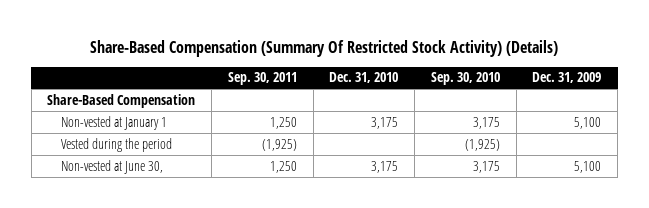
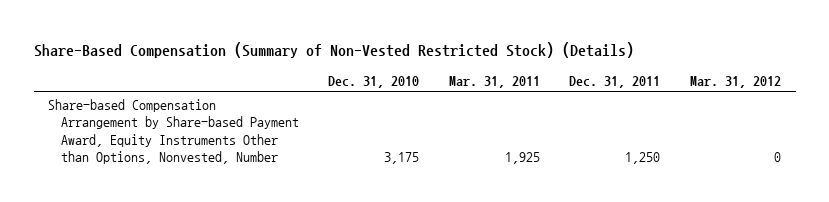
[90,39,559,57] Share-Based Compensation (Summary Of Restricted Stock Activity) (Details) -> [33,42,634,59] Share-Based Compensation (Summary of Non-Vested Restricted Stock) (Details)
[227,72,297,86] Sep. 30, 2011 -> none
[430,72,500,86] Sep. 30, 2010 -> none
[532,72,602,84] Dec. 31, 2009 -> none
none -> [448,75,540,88] Mar. 31, 2011
none -> [569,75,661,88] Dec. 31, 2011
none -> [689,75,781,88] Mar. 31, 2012
[47,93,196,108] Share-Based Compensation -> none
[61,137,173,152] Vested during the period -> none
[61,159,164,174] Non-vested at June 30, -> none
[61,115,168,130] Non-vested at January 1 -> [48,98,299,164] Share-based Compensation Arrangement by Share-based Payment Award, Equity Instruments Other than Options, Nonvested, Number

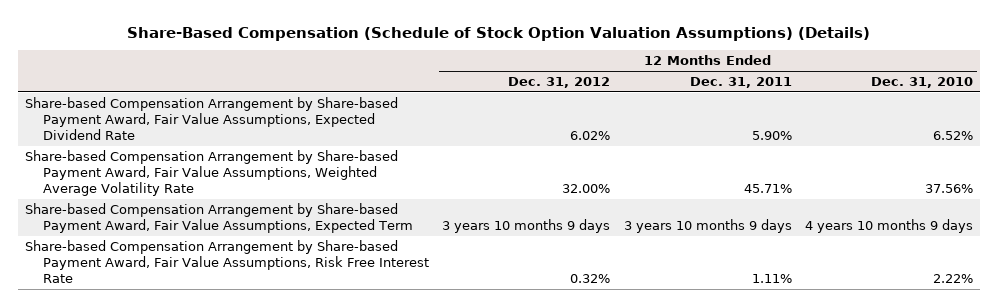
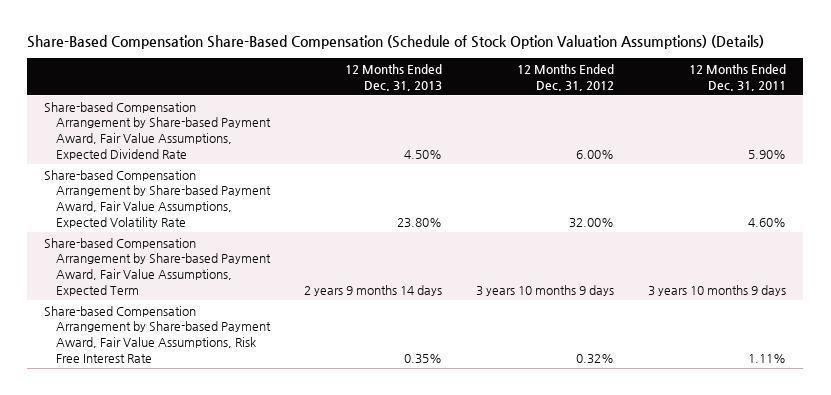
[127,26,871,41] Share-Based Compensation (Schedule of Stock Option Valuation Assumptions) (Details) -> [27,35,765,50] Share-Based Compensation Share-Based Compensation (Schedule of Stock Option Valuation Assumptions) (Details)
[871,77,974,89] Dec. 31, 2010 -> none
none -> [345,64,443,91] 12 Months Ended Dec. 31, 2013
[570,130,611,140] 6.02% -> [576,149,615,159] 6.00%
[24,149,398,196] Share-based Compensation Arrangement by Share-based Payment Award, Fair Value Assumptions, Weighted Average Volatility Rate -> [44,169,272,228] Share-based Compensation Arrangement by Share-based Payment Award, Fair Value Assumptions, Expected Volatility Rate
[743,183,792,193] 45.71% -> [748,217,787,227] 4.60%

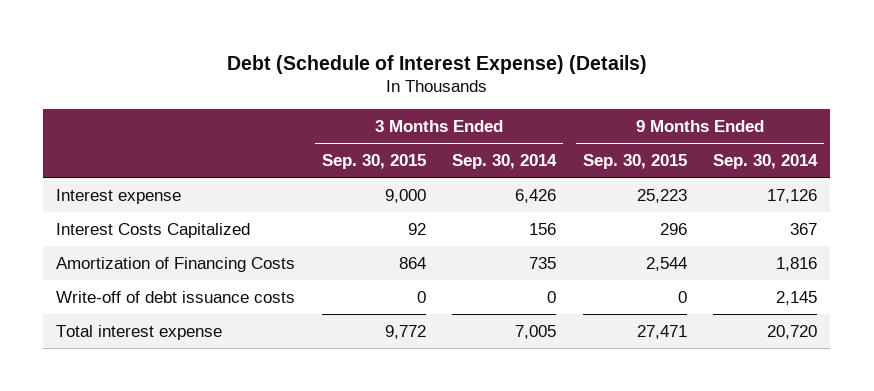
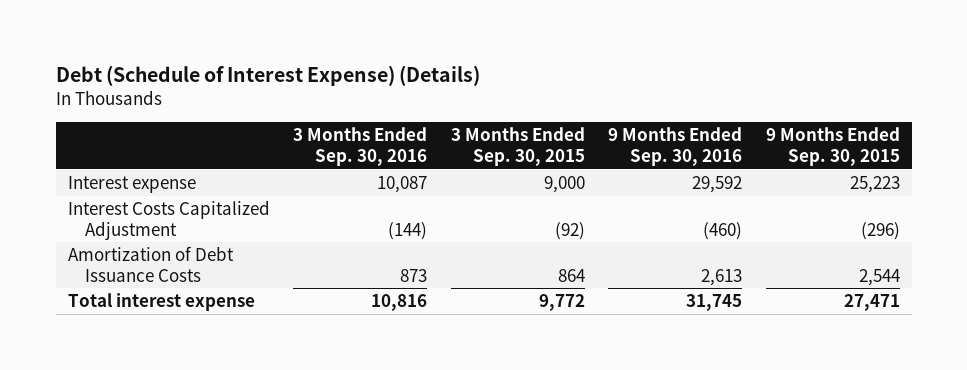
[452,154,558,170] Sep. 30, 2014 -> none
[713,154,819,170] Sep. 30, 2014 -> none
none -> [293,127,428,167] 3 Months Ended Sep. 30, 2016
none -> [608,127,743,167] 9 Months Ended Sep. 30, 2016
[56,290,296,303] Write-off of debt issuance costs -> none
[56,222,251,238] Interest Costs Capitalized -> [67,199,270,240] Interest Costs Capitalized Adjustment
[407,222,426,235] 92 -> [554,221,585,240] (92)
[659,222,687,235] 296 -> [860,221,900,240] (296)
[56,256,296,272] Amortization of Financing Costs -> [67,245,234,282] Amortization of Debt Issuance Costs

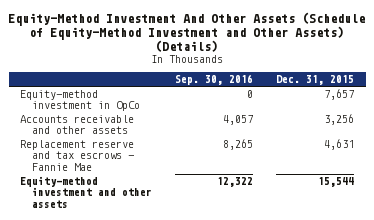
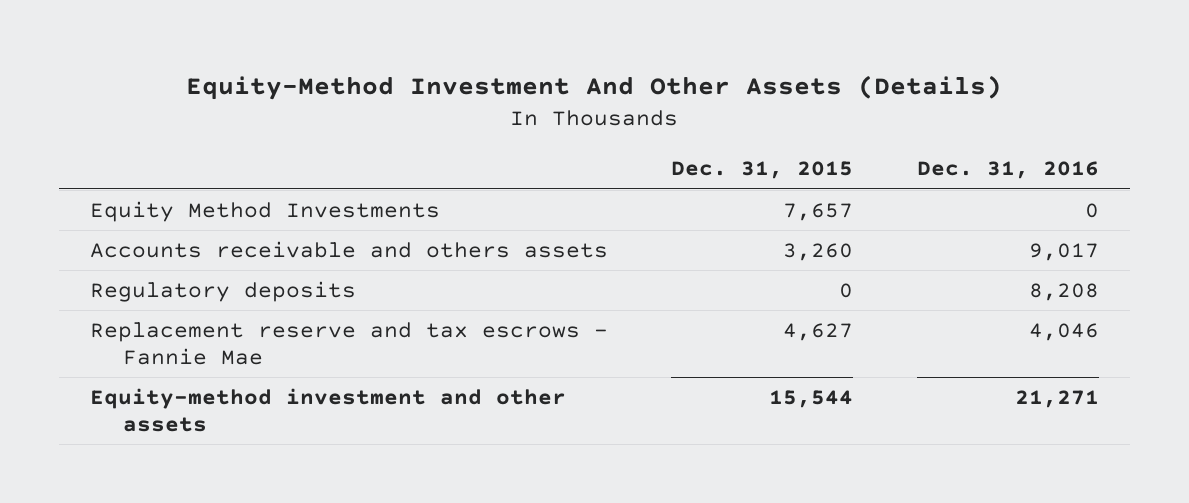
[8,11,366,52] Equity-Method Investment And Other Assets (Schedule of Equity-Method Investment and Other Assets) (Details) -> [186,75,1003,101] Equity-Method Investment And Other Assets (Details)
[175,74,254,86] Sep. 30, 2016 -> none
none -> [916,161,1099,180] Dec. 31, 2016
[20,90,141,112] Equity-method investment in OpCo -> [90,200,441,222] Equity Method Investments
[20,115,135,135] Accounts receivable and other assets -> [90,240,609,258] Accounts receivable and others assets
[324,114,355,126] 3,256 -> [783,242,854,261] 3,260
none -> [90,280,357,302] Regulatory deposits
[324,139,355,151] 4,631 -> [783,322,854,341] 4,627

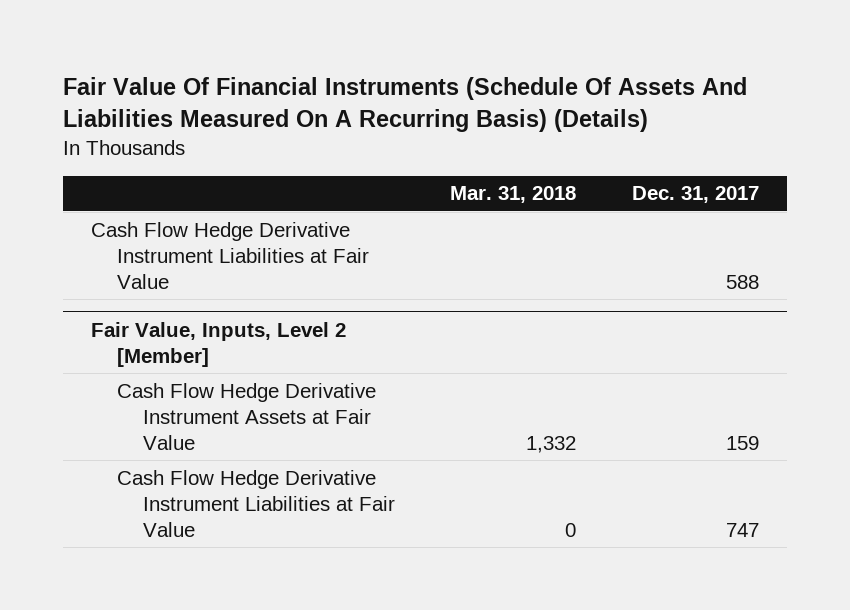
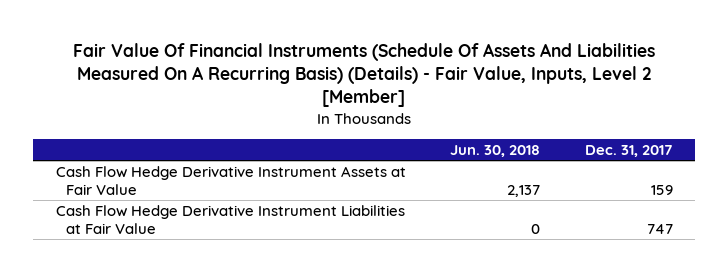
[63,77,748,133] Fair Value Of Financial Instruments (Schedule Of Assets And Liabilities Measured On A Recurring Basis) (Details) -> [73,42,656,108] Fair Value Of Financial Instruments (Schedule Of Assets And Liabilities Measured On A Recurring Basis) (Details) - Fair Value, Inputs, Level 2 [Member]
[450,186,577,204] Mar. 31, 2018 -> none
none -> [450,144,541,157] Jun. 30, 2018
[90,221,369,289] Cash Flow Hedge Derivative Instrument Liabilities at Fair Value -> none
[90,321,346,367] Fair Value, Inputs, Level 2 [Member] -> none

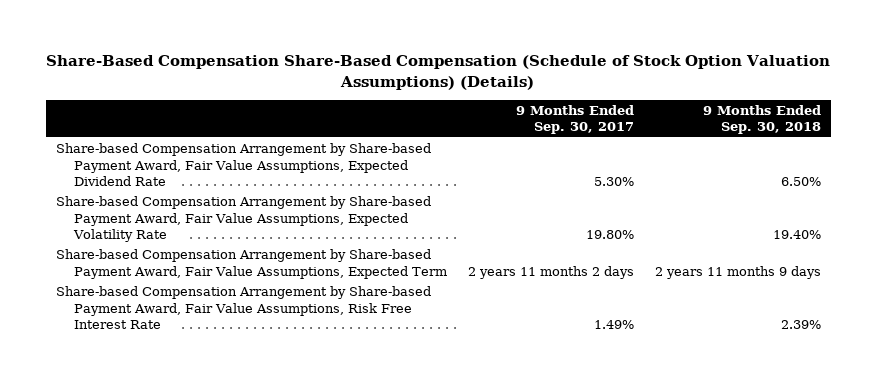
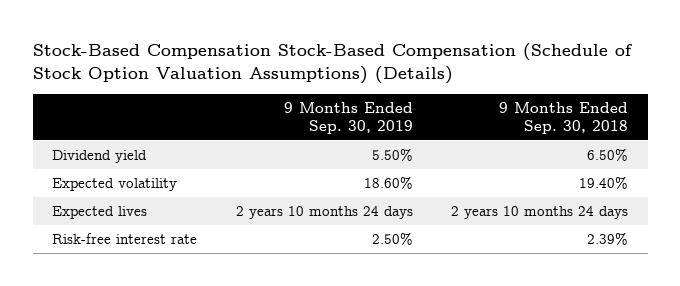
[46,55,831,90] Share-Based Compensation Share-Based Compensation (Schedule of Stock Option Valuation Assumptions) (Details) -> [32,42,632,85] Stock-Based Compensation Stock-Based Compensation (Schedule of Stock Option Valuation Assumptions) (Details)
[515,104,634,135] 9 Months Ended Sep. 30, 2017 -> none
none -> [283,102,413,134] 9 Months Ended Sep. 30, 2019
[56,248,447,279] Share-based Compensation Arrangement by Share-based Payment Award, Fair Value Assumptions, Expected Term -> none
[56,142,432,187] Share-based Compensation Arrangement by Share-based Payment Award, Fair Value Assumptions, Expected Dividend Rate -> [51,150,147,164] Dividend yield
[56,195,432,243] Share-based Compensation Arrangement by Share-based Payment Award, Fair Value Assumptions, Expected Volatility Rate -> [51,178,177,192] Expected volatility
none -> [51,206,147,220] Expected lives
[56,285,432,330] Share-based Compensation Arrangement by Share-based Payment Award, Fair Value Assumptions, Risk Free Interest Rate -> [51,233,197,245] Risk-free interest rate

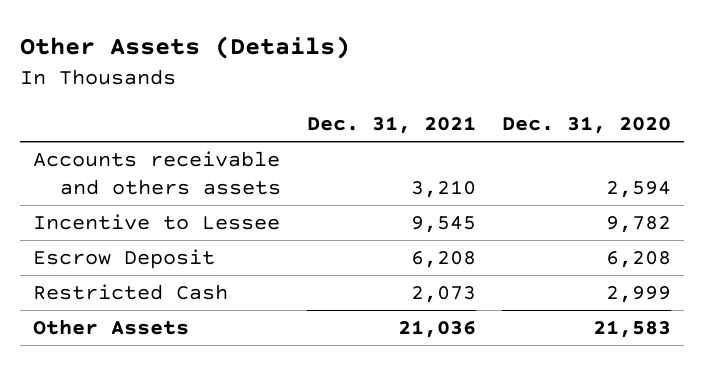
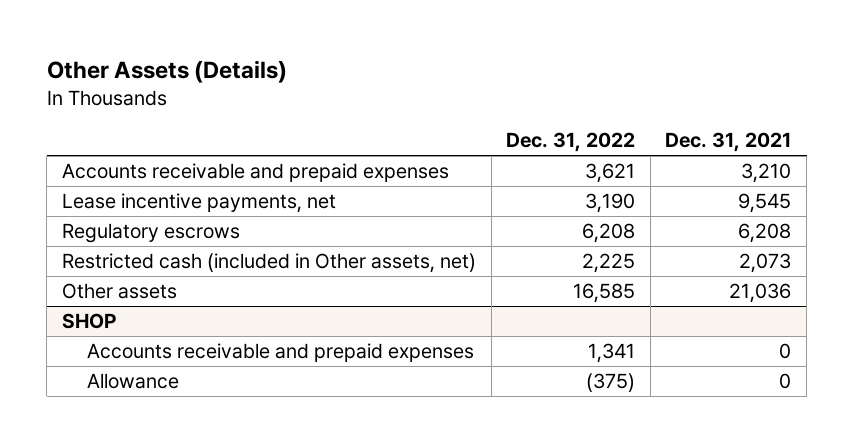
[501,115,671,134] Dec. 31, 2020 -> none
none -> [506,132,636,153] Dec. 31, 2022
[32,151,281,195] Accounts receivable and others assets -> [62,163,450,183] Accounts receivable and prepaid expenses
[32,214,280,231] Incentive to Lessee -> [62,193,337,214] Lease incentive payments, net
[32,249,215,270] Escrow Deposit -> [62,223,241,244] Regulatory escrows
[32,284,228,301] Restricted Cash -> [62,253,477,274] Restricted cash (included in Other assets, net)
[32,319,189,336] Other Assets -> [62,283,178,300] Other assets
none -> [62,313,117,330] SHOP
none -> [86,343,474,363] Accounts receivable and prepaid expenses
none -> [86,373,179,390] Allowance

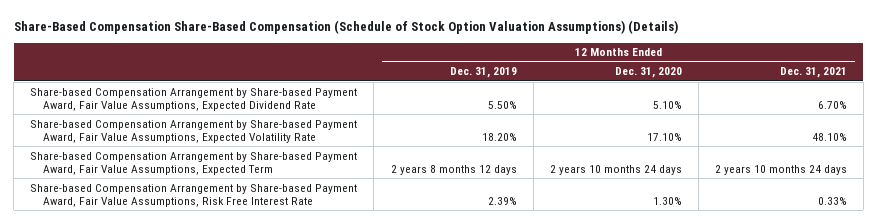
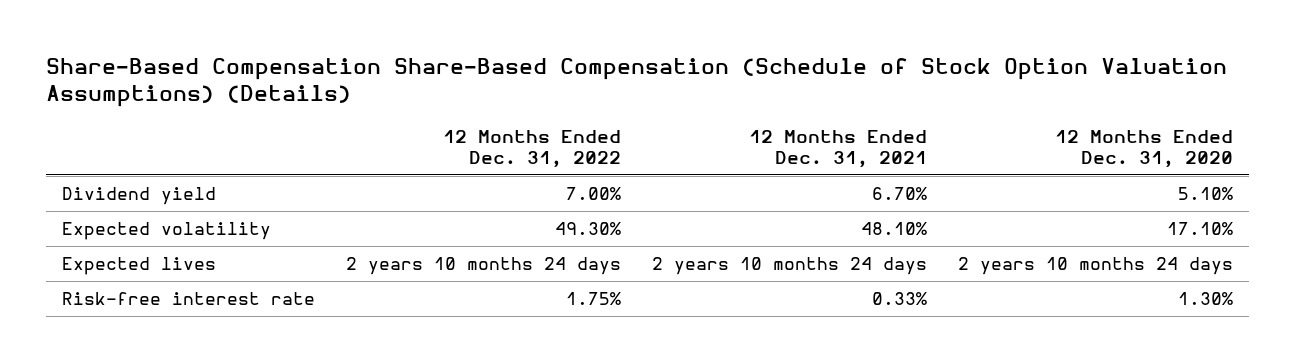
[449,67,517,79] Dec. 31, 2019 -> none
none -> [443,129,622,169] 12 Months Ended Dec. 31, 2022
[30,87,358,111] Share-based Compensation Arrangement by Share-based Payment Award, Fair Value Assumptions, Expected Dividend Rate -> [62,187,217,206] Dividend yield
[30,119,358,143] Share-based Compensation Arrangement by Share-based Payment Award, Fair Value Assumptions, Expected Volatility Rate -> [62,222,272,241] Expected volatility
[30,151,358,175] Share-based Compensation Arrangement by Share-based Payment Award, Fair Value Assumptions, Expected Term -> [62,257,217,276] Expected lives
[30,183,358,207] Share-based Compensation Arrangement by Share-based Payment Award, Fair Value Assumptions, Risk Free Interest Rate -> [62,292,316,306] Risk-free interest rate

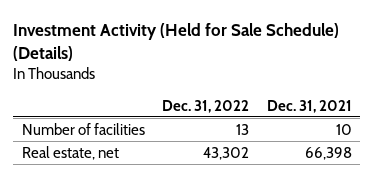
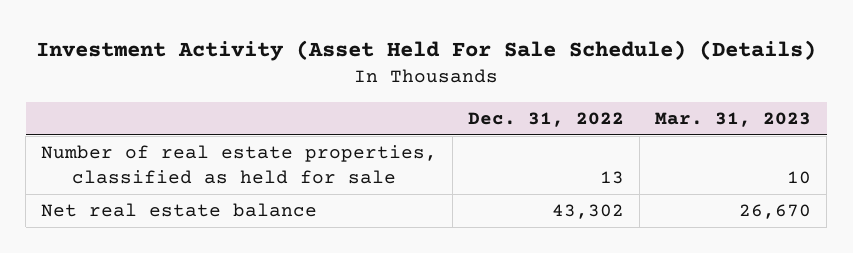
[13,23,340,62] Investment Activity (Held for Sale Schedule) (Details) -> [36,40,817,62] Investment Activity (Asset Held For Sale Schedule) (Details)
[266,99,352,113] Dec. 31, 2021 -> none
none -> [655,111,812,127] Mar. 31, 2023
[22,122,146,135] Number of facilities -> [41,145,438,185] Number of real estate properties, classified as held for sale
[22,145,120,160] Real estate, net -> [41,203,318,218] Net real estate balance

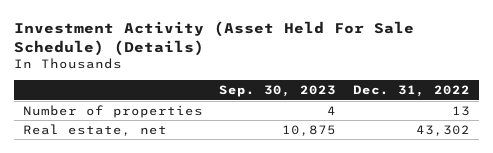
[655,111,812,127] Mar. 31, 2023 -> none
none -> [219,85,337,98] Sep. 30, 2023
[41,145,438,185] Number of real estate properties, classified as held for sale -> [22,104,203,118] Number of properties
[41,203,318,218] Net real estate balance -> [22,123,167,136] Real estate, net

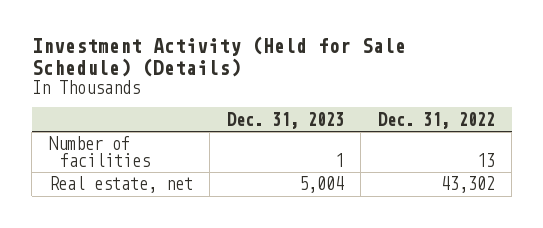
[14,20,415,56] Investment Activity (Asset Held For Sale Schedule) (Details) -> [31,36,406,77] Investment Activity (Held for Sale Schedule) (Details)
[219,85,337,98] Sep. 30, 2023 -> none
none -> [226,111,344,129] Dec. 31, 2023
[22,104,203,118] Number of properties -> [48,136,151,167] Number of facilities

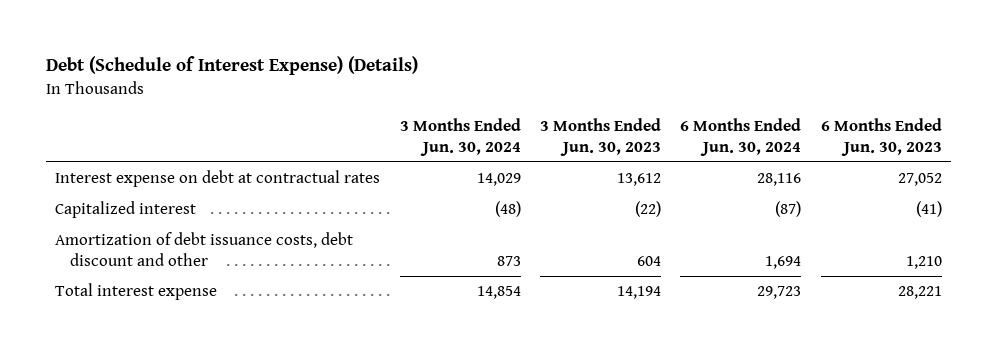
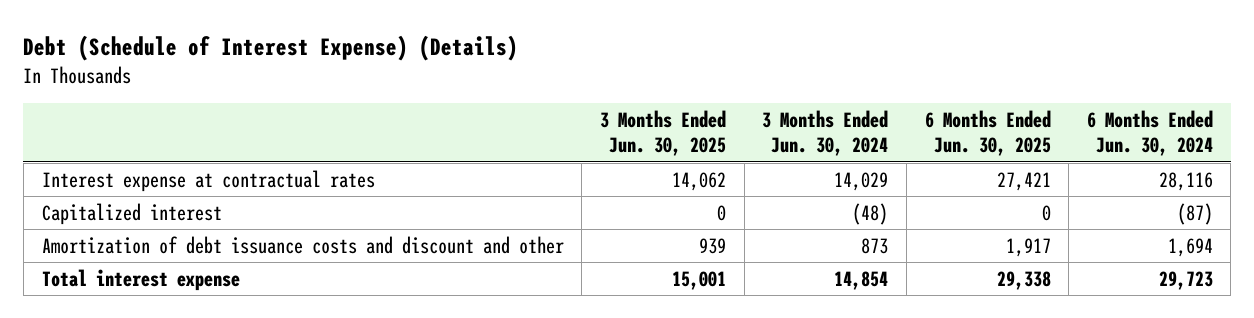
[539,117,661,156] 3 Months Ended Jun. 30, 2023 -> none
[820,117,942,156] 6 Months Ended Jun. 30, 2023 -> none
none -> [599,109,726,157] 3 Months Ended Jun. 30, 2025
none -> [924,109,1051,157] 6 Months Ended Jun. 30, 2025
[55,170,381,188] Interest expense on debt at contractual rates -> [41,169,375,192] Interest expense at contractual rates
[55,232,354,267] Amortization of debt issuance costs, debt discount and other -> [41,235,564,254] Amortization of debt issuance costs and discount and other

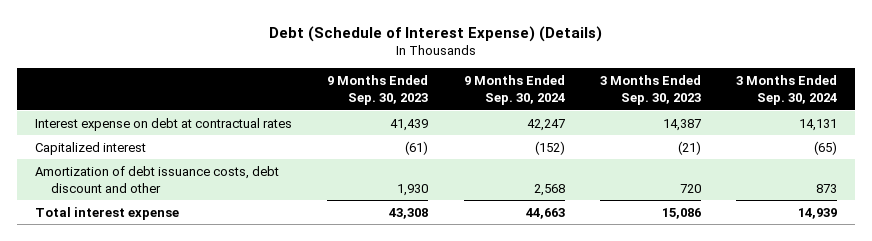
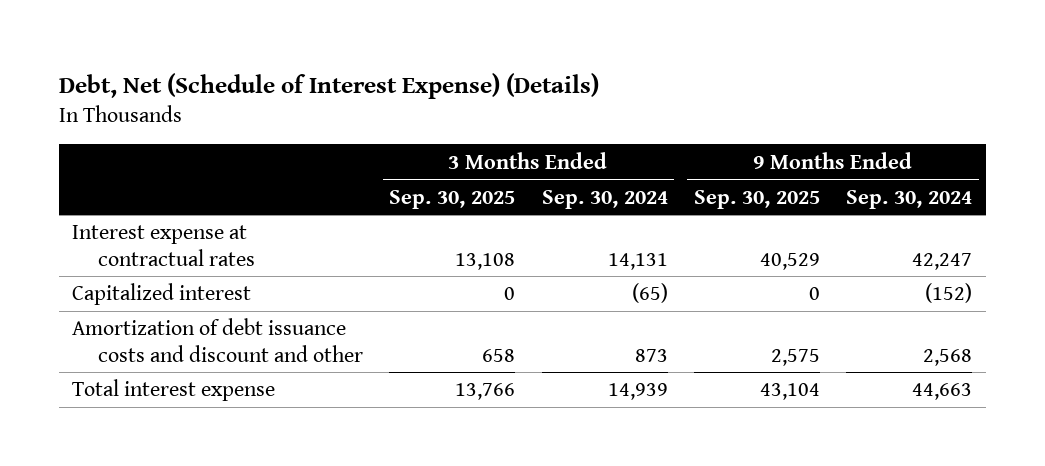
[269,25,603,42] Debt (Schedule of Interest Expense) (Details) -> [59,72,600,99] Debt, Net (Schedule of Interest Expense) (Details)
[327,75,429,106] 9 Months Ended Sep. 30, 2023 -> none
[600,75,702,106] 3 Months Ended Sep. 30, 2023 -> none
none -> [389,189,516,209] Sep. 30, 2025
none -> [694,189,821,209] Sep. 30, 2025
[34,117,292,131] Interest expense on debt at contractual rates -> [72,225,255,266] Interest expense at contractual rates
[34,165,279,193] Amortization of debt issuance costs, debt discount and other -> [72,318,363,362] Amortization of debt issuance costs and discount and other

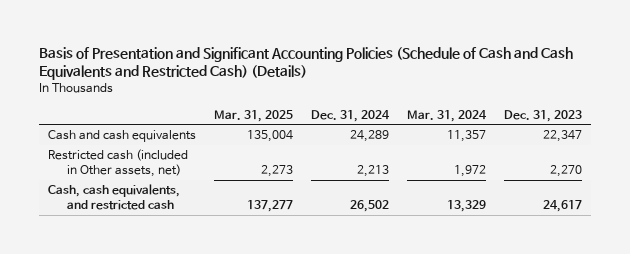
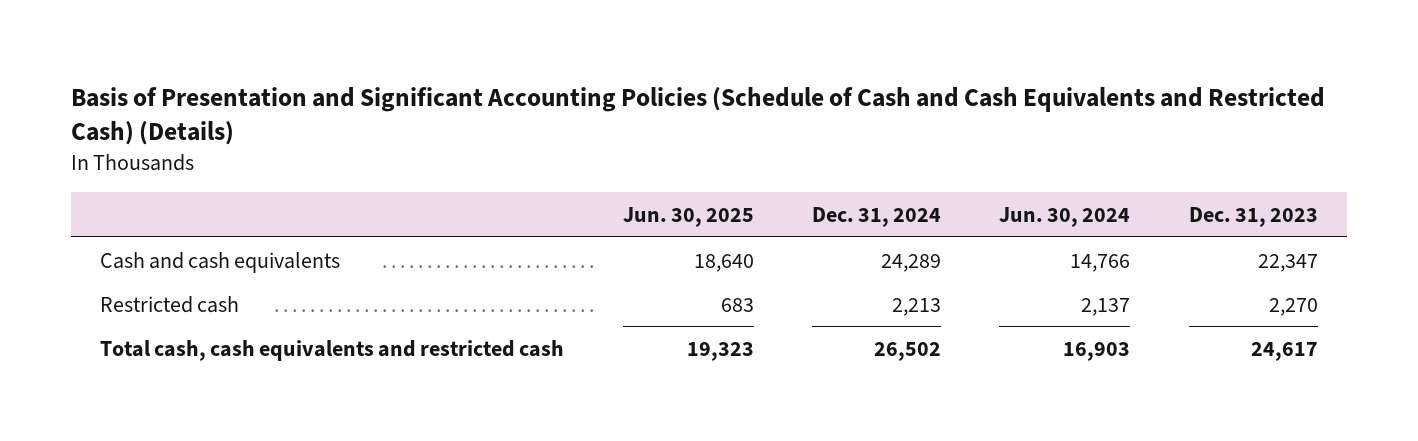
[214,109,294,122] Mar. 31, 2025 -> none
[406,109,487,122] Mar. 31, 2024 -> none
none -> [622,206,754,227] Jun. 30, 2025
none -> [999,206,1131,227] Jun. 30, 2024
[48,149,189,178] Restricted cash (included in Other assets, net) -> [100,295,240,313] Restricted cash
[48,184,181,211] Cash, cash equivalents, and restricted cash -> [100,339,565,361] Total cash, cash equivalents and restricted cash

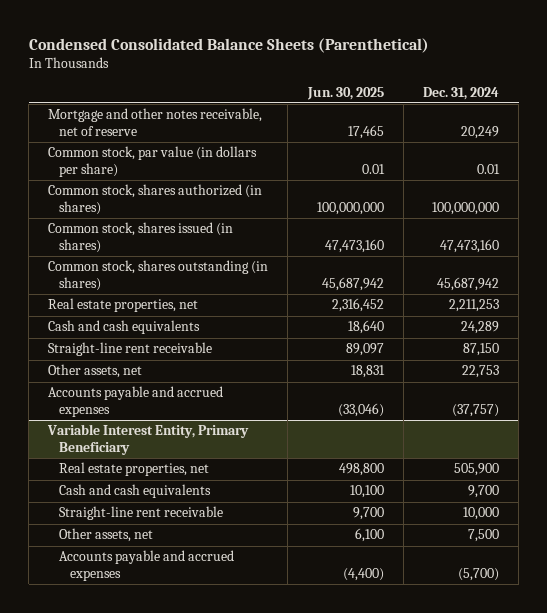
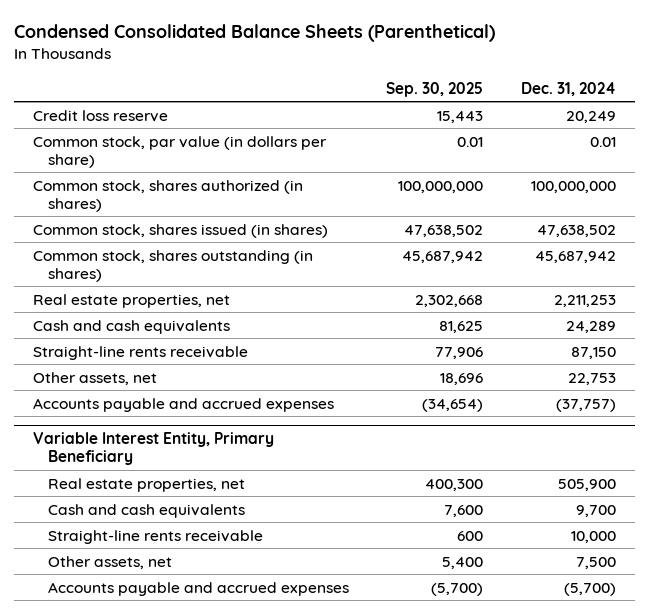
[306,86,384,100] Jun. 30, 2025 -> none
none -> [386,81,484,97] Sep. 30, 2025
[48,108,263,136] Mortgage and other notes receivable, net of reserve -> [33,109,169,122] Credit loss reserve
[440,238,500,253] 47,473,160 -> [537,224,617,237] 47,638,502
[48,342,213,357] Straight-line rent receivable -> [33,345,249,360] Straight-line rents receivable
[59,506,224,521] Straight-line rent receivable -> [47,529,263,544] Straight-line rents receivable

